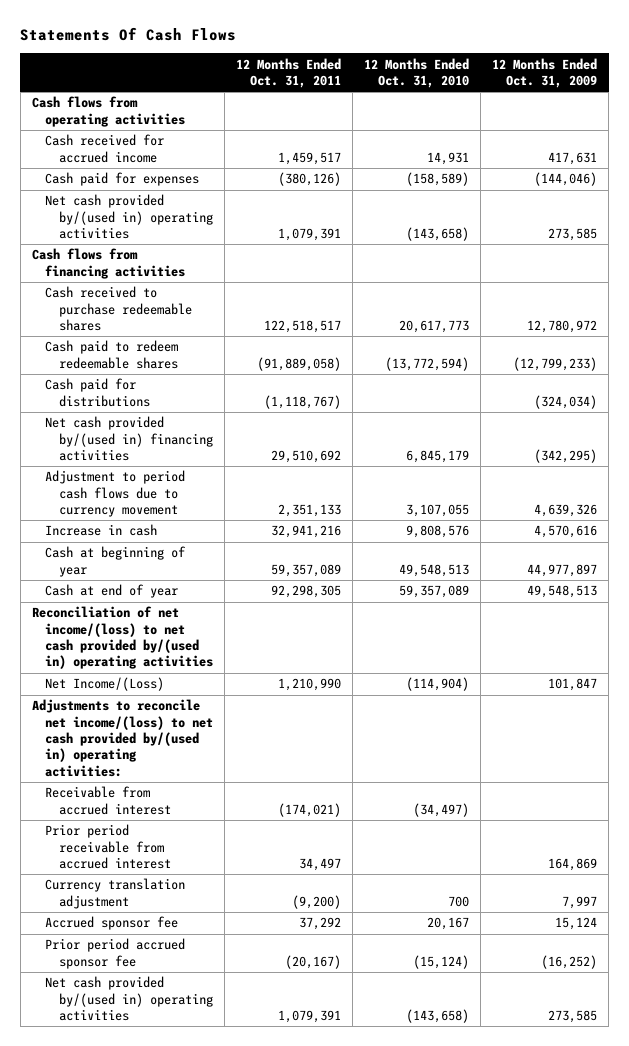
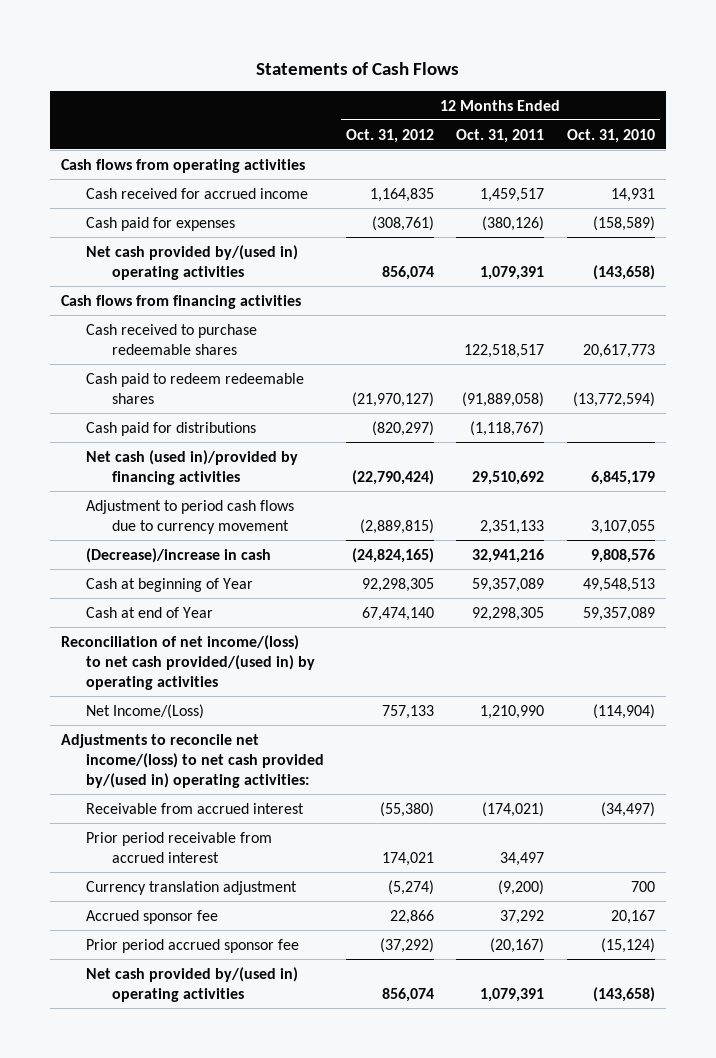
[20,27,237,42] Statements Of Cash Flows -> [255,61,459,75] Statements of Cash Flows
[492,57,598,88] 12 Months Ended Oct. 31, 2009 -> none
none -> [346,128,435,143] Oct. 31, 2012
[45,416,213,462] Net cash provided by/(used in) financing activities -> [86,449,299,485] Net cash (used in)/provided by financing activities
[45,524,158,537] Increase in cash -> [86,547,272,563] (Decrease)/increase in cash
[45,546,187,577] Cash at beginning of year -> [86,577,254,592] Cash at beginning of Year
[45,584,179,599] Cash at end of year -> [86,606,214,618] Cash at end of Year
[31,606,214,670] Reconciliation of net income/(loss) to net cash provided by/(used in) operating activities -> [61,634,316,690] Reconciliation of net income/(loss) to net cash provided/(used in) by operating activities

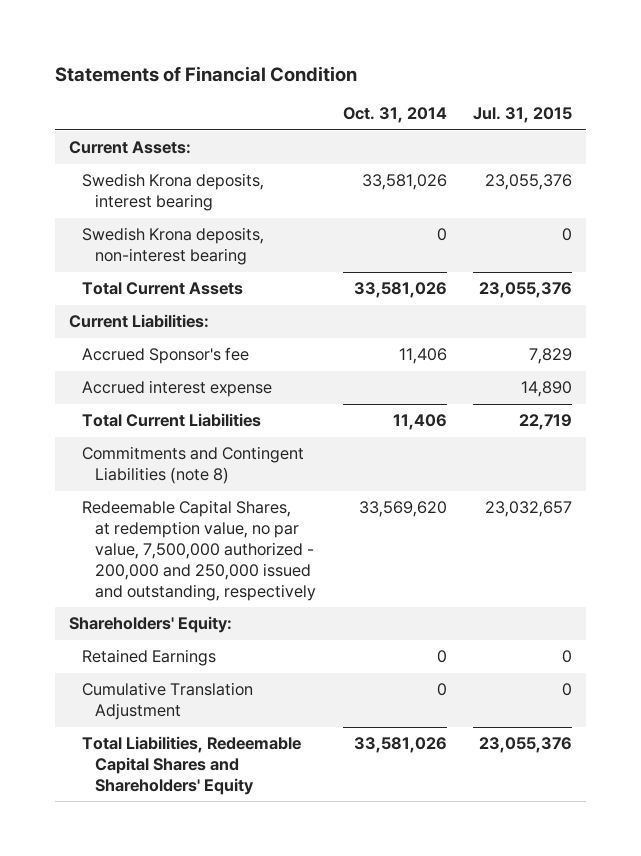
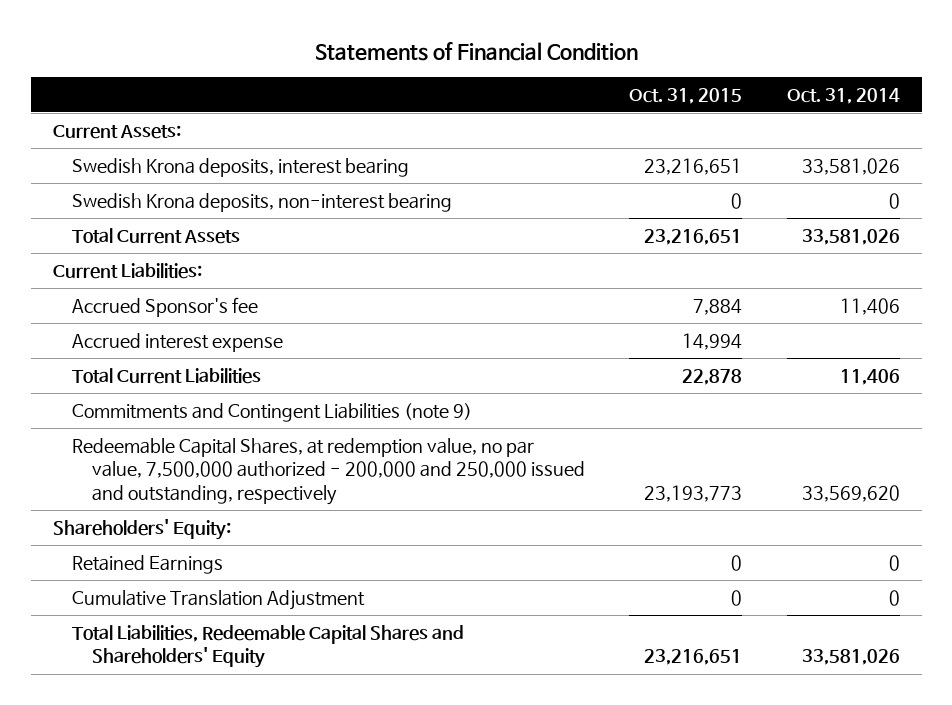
[473,107,573,124] Jul. 31, 2015 -> none
none -> [629,87,743,104] Oct. 31, 2015
[81,446,304,485] Commitments and Contingent Liabilities (note 8) -> [72,403,473,423] Commitments and Contingent Liabilities (note 9)

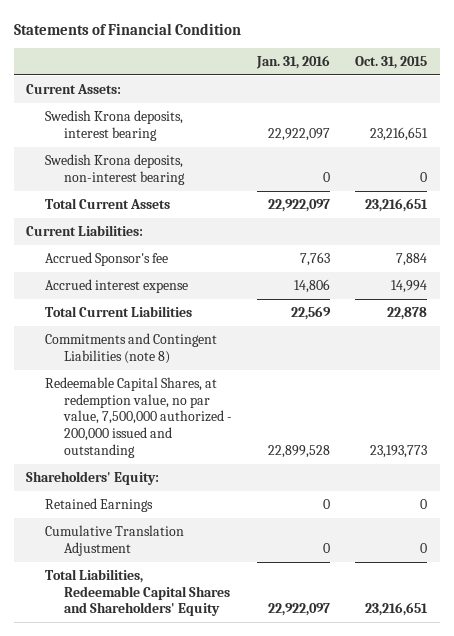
[786,87,900,104] Oct. 31, 2014 -> none
none -> [256,54,331,69] Jan. 31, 2016
[72,403,473,423] Commitments and Contingent Liabilities (note 9) -> [45,332,218,364] Commitments and Contingent Liabilities (note 8)
[72,438,586,505] Redeemable Capital Shares, at redemption value, no par value, 7,500,000 authorized - 200,000 and 250,000 issued and outstanding, respectively -> [45,376,233,458] Redeemable Capital Shares, at redemption value, no par value, 7,500,000 authorized - 200,000 issued and outstanding

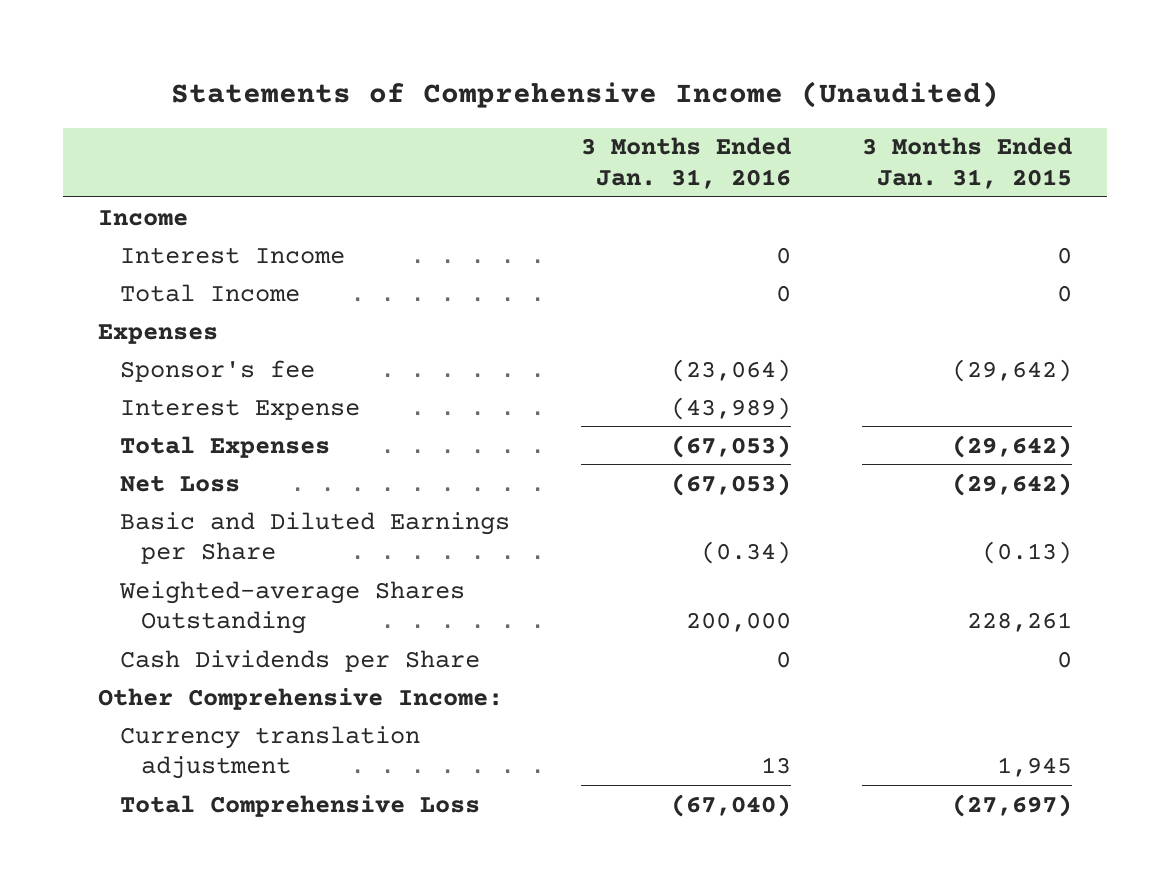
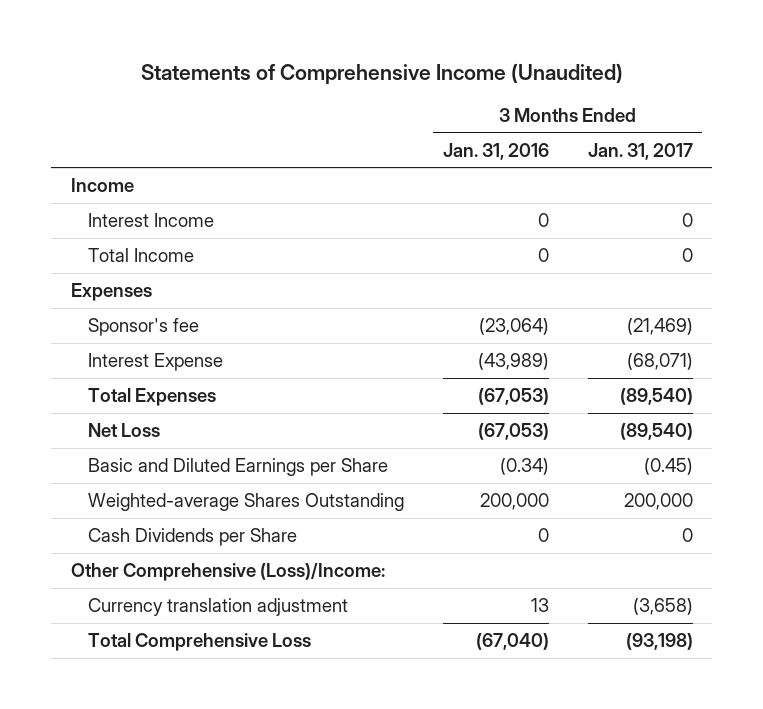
[861,137,1072,189] 3 Months Ended Jan. 31, 2015 -> none
none -> [587,142,693,160] Jan. 31, 2017
[98,687,504,710] Other Comprehensive Income: -> [70,561,385,581] Other Comprehensive (Loss)/Income:

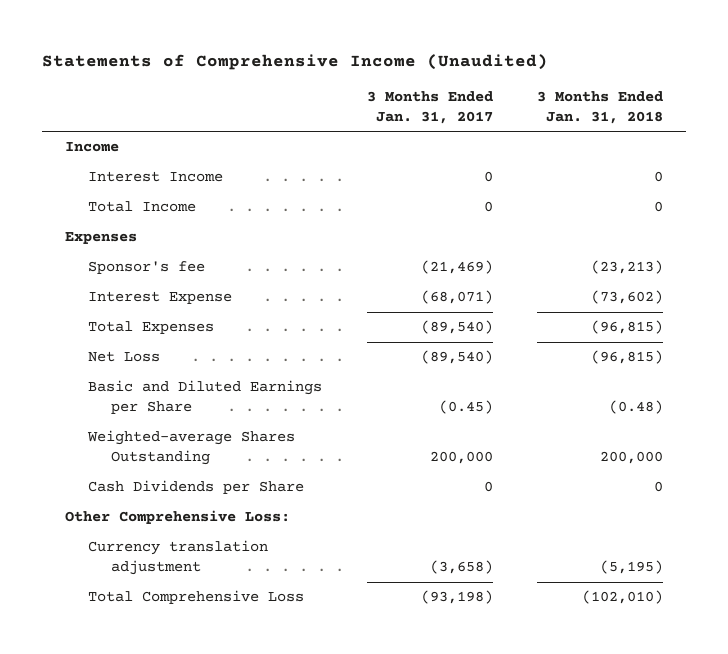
[442,142,549,160] Jan. 31, 2016 -> none
none -> [537,90,664,124] 3 Months Ended Jan. 31, 2018
[70,561,385,581] Other Comprehensive (Loss)/Income: -> [64,510,290,525] Other Comprehensive Loss:

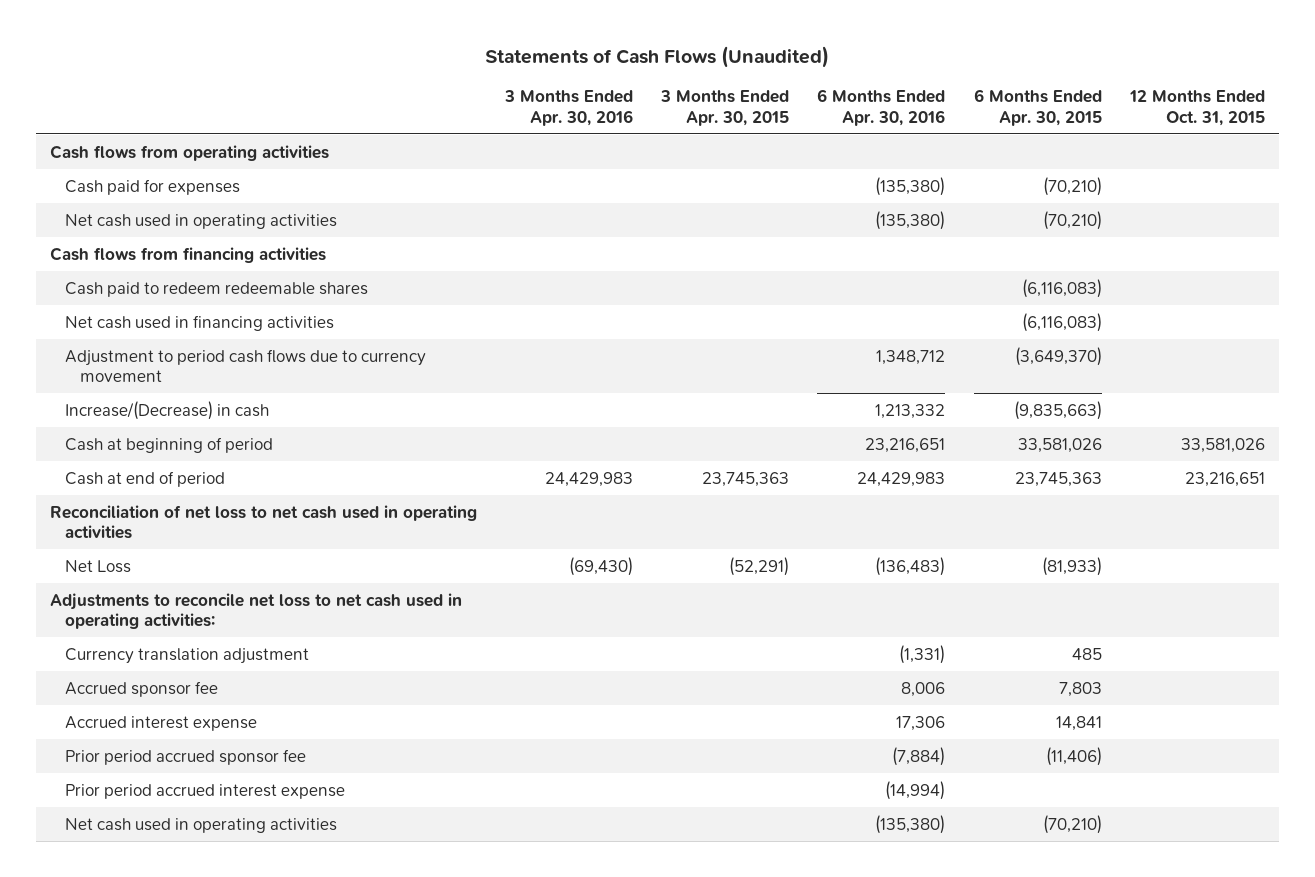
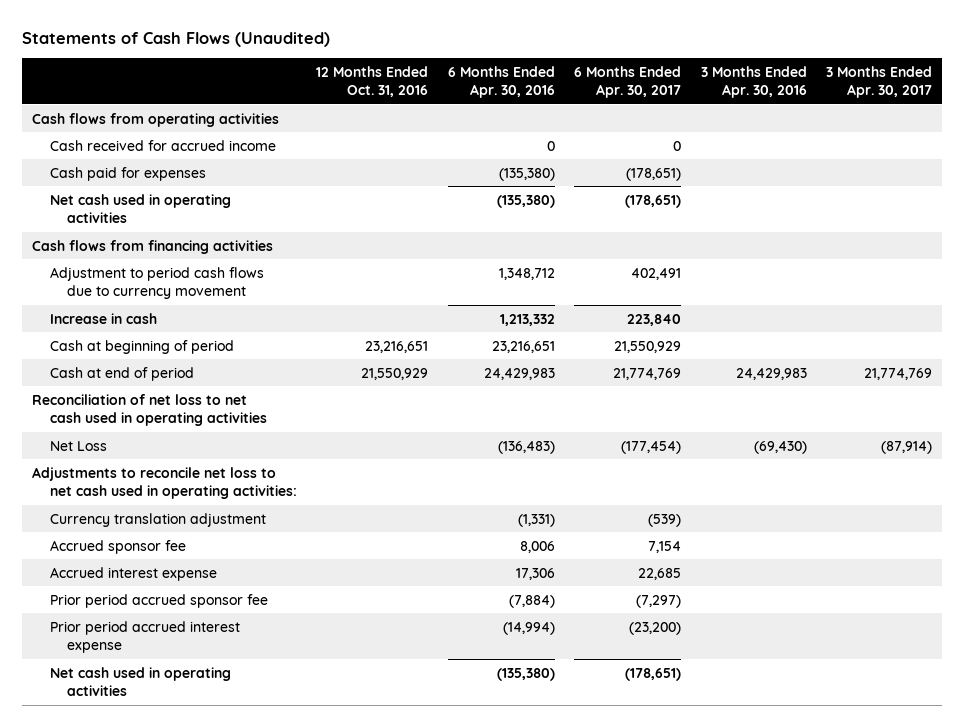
[660,90,790,126] 3 Months Ended Apr. 30, 2015 -> none
[973,89,1102,126] 6 Months Ended Apr. 30, 2015 -> none
[1128,90,1265,126] 12 Months Ended Oct. 31, 2015 -> none
none -> [316,66,429,98] 12 Months Ended Oct. 31, 2016
none -> [574,66,682,99] 6 Months Ended Apr. 30, 2017
none -> [826,66,933,99] 3 Months Ended Apr. 30, 2017
none -> [49,139,276,151] Cash received for accrued income
[65,281,369,297] Cash paid to redeem redeemable shares -> none
[65,314,335,331] Net cash used in financing activities -> none
[65,400,270,420] Increase/(Decrease) in cash -> [49,312,157,324] Increase in cash

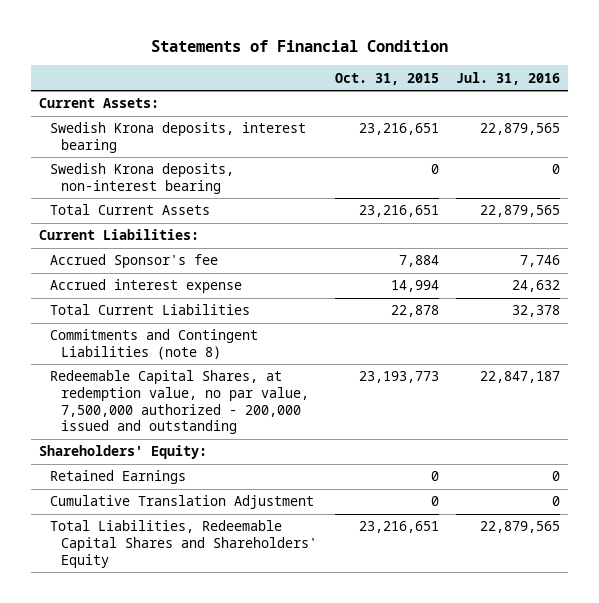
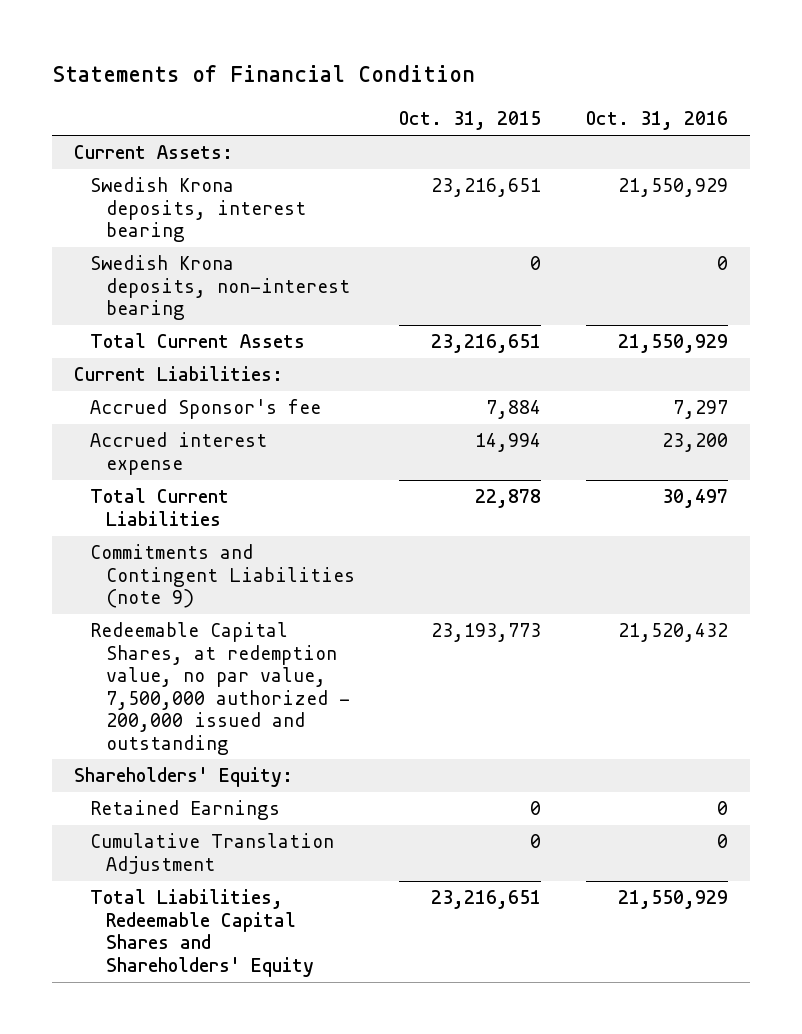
[455,71,560,85] Jul. 31, 2016 -> none
none -> [586,111,729,131] Oct. 31, 2016
[50,329,259,360] Commitments and Contingent Liabilities (note 8) -> [90,544,355,609] Commitments and Contingent Liabilities (note 9)

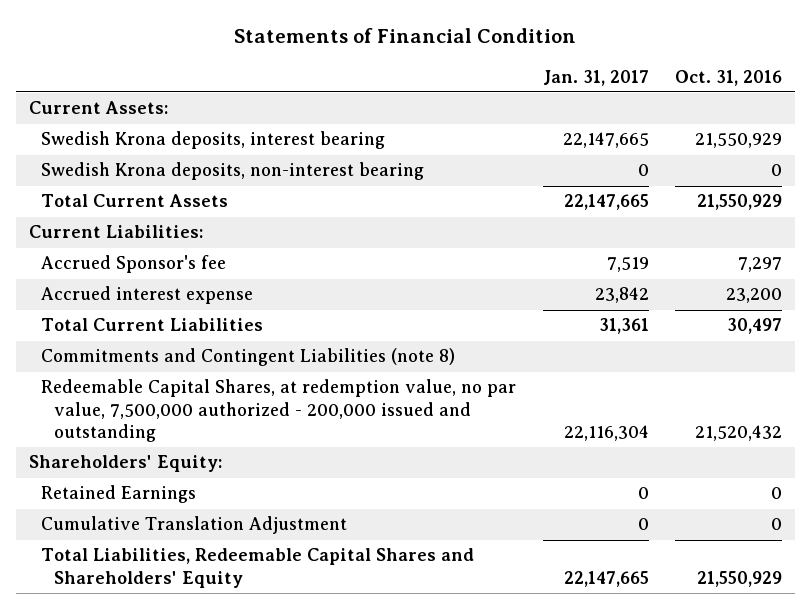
[399,111,542,131] Oct. 31, 2015 -> none
none -> [542,69,649,86] Jan. 31, 2017
[90,544,355,609] Commitments and Contingent Liabilities (note 9) -> [41,348,456,367] Commitments and Contingent Liabilities (note 8)

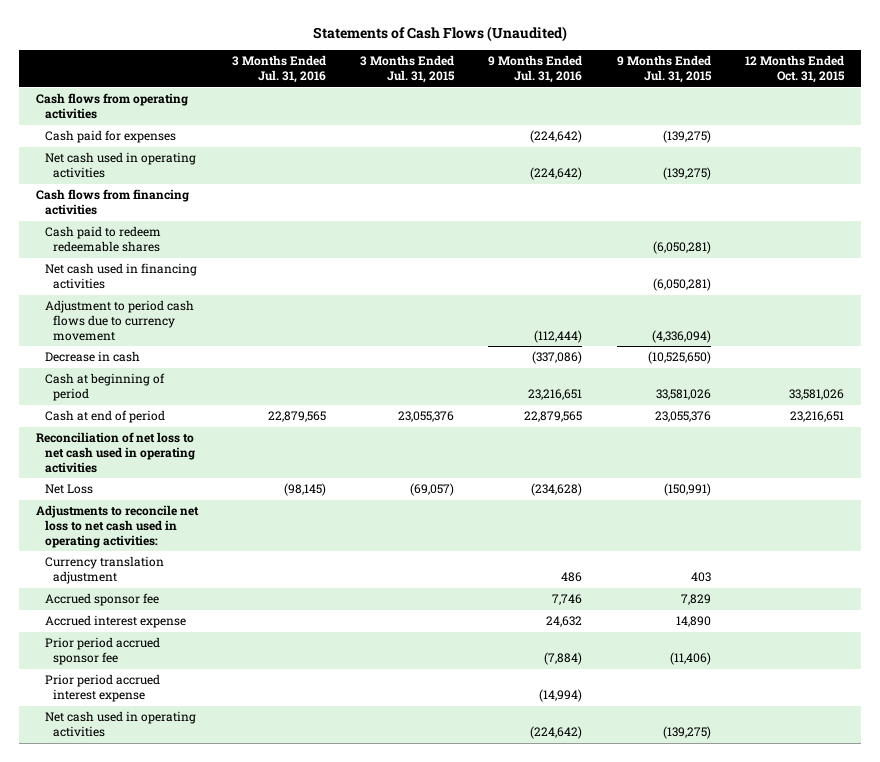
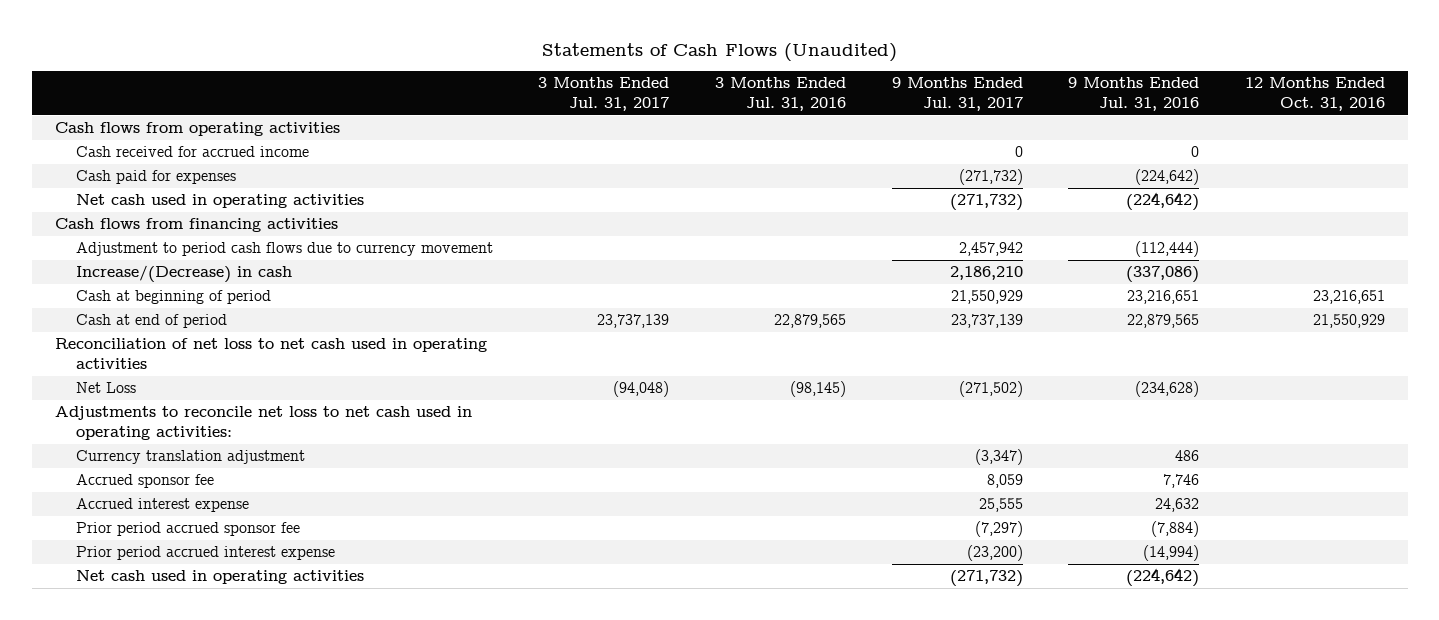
[360,55,456,84] 3 Months Ended Jul. 31, 2015 -> none
[616,55,712,84] 9 Months Ended Jul. 31, 2015 -> none
[744,55,845,84] 12 Months Ended Oct. 31, 2015 -> none
none -> [538,77,670,112] 3 Months Ended Jul. 31, 2017
none -> [891,77,1023,112] 9 Months Ended Jul. 31, 2017
none -> [1244,77,1385,112] 12 Months Ended Oct. 31, 2016
none -> [75,146,309,158] Cash received for accrued income
[44,226,161,253] Cash paid to redeem redeemable shares -> none
[44,263,197,290] Net cash used in financing activities -> none
[44,351,140,363] Decrease in cash -> [75,265,292,284] Increase/(Decrease) in cash

